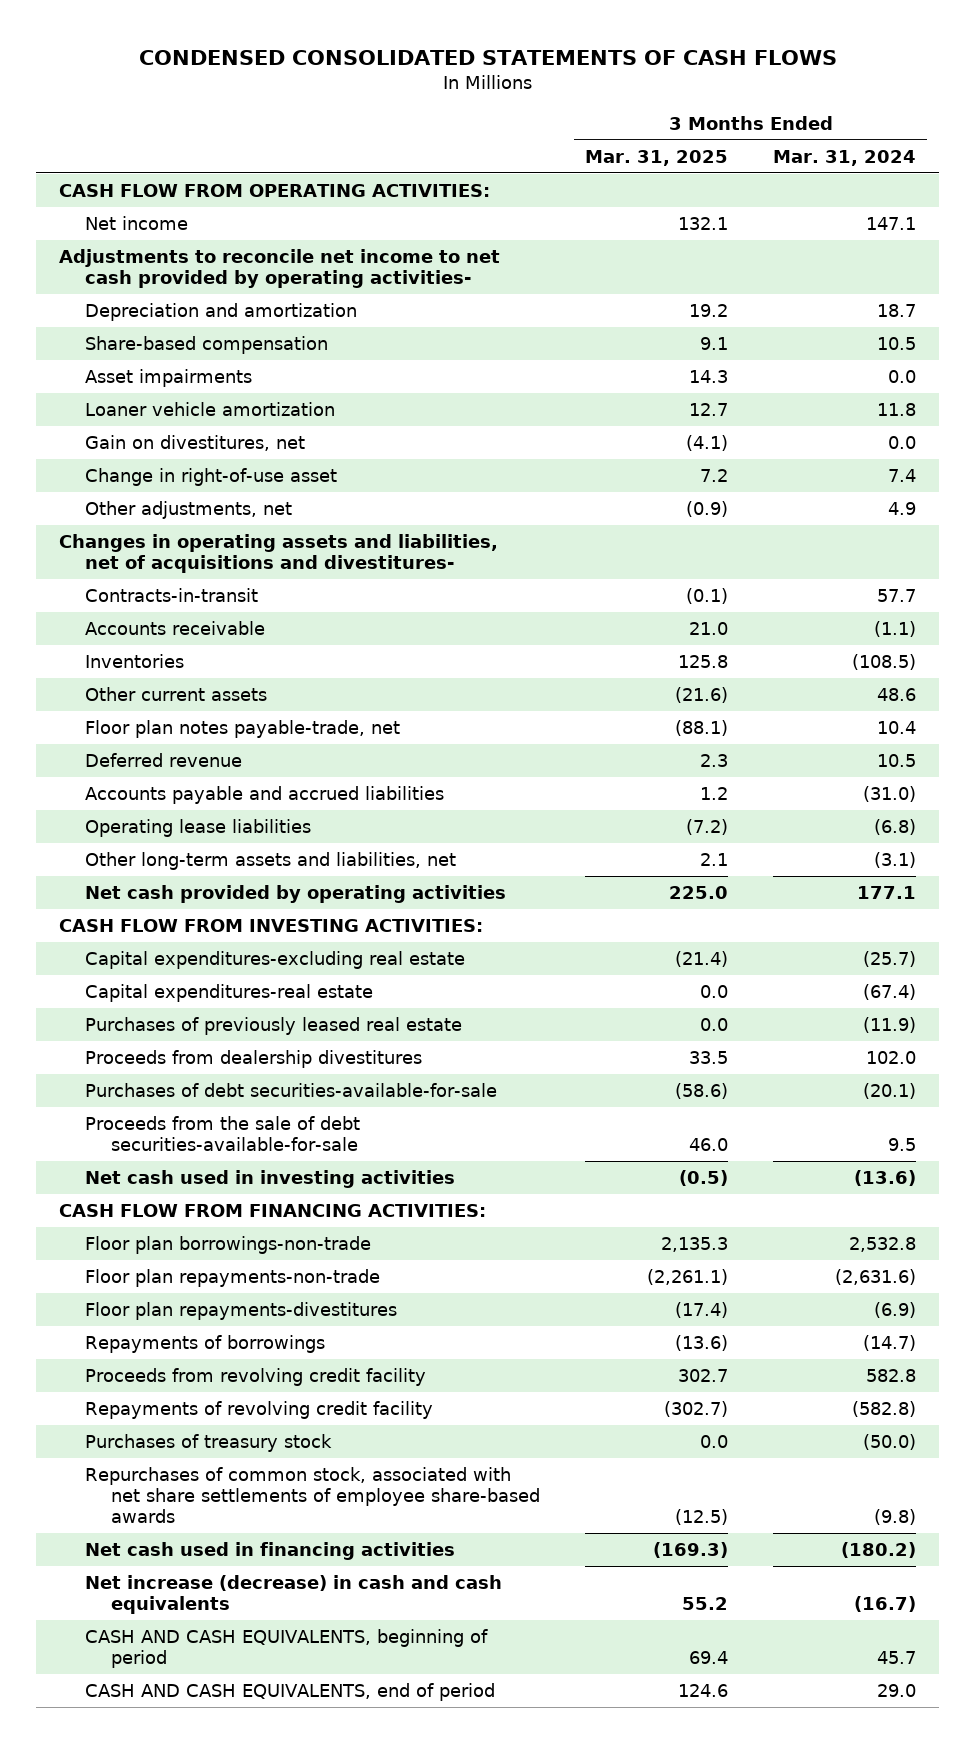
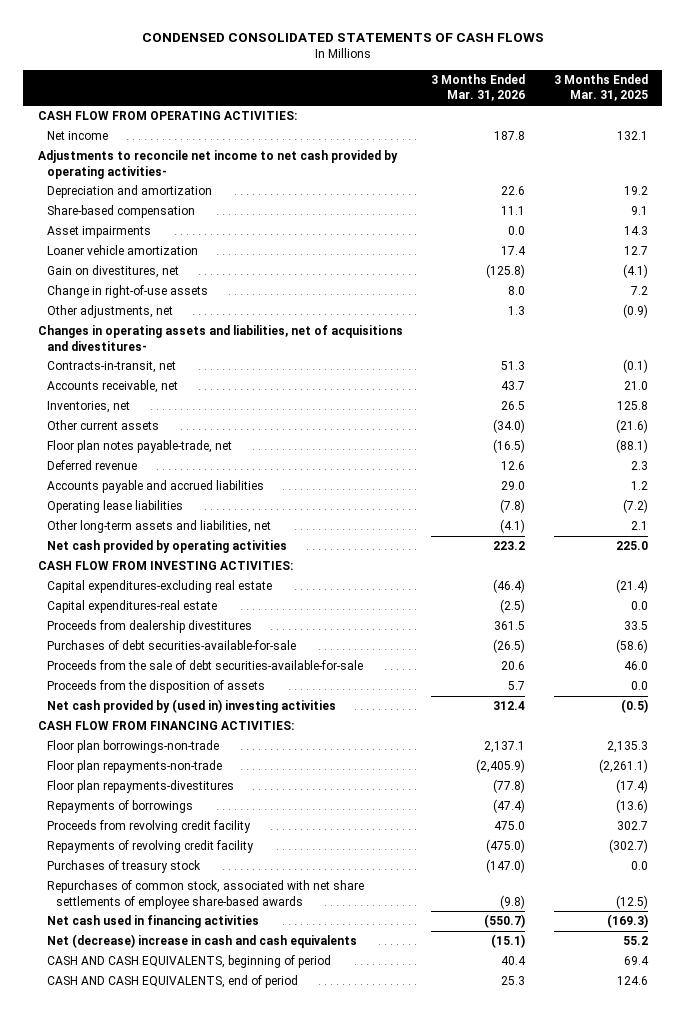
[773,149,917,166] Mar. 31, 2024 -> none
none -> [431,74,526,102] 3 Months Ended Mar. 31, 2026
[85,468,338,487] Change in right-of-use asset -> [46,285,208,299] Change in right-of-use assets
[85,588,259,603] Contracts-in-transit -> [46,361,176,374] Contracts-in-transit, net
[85,621,266,636] Accounts receivable -> [46,380,178,394] Accounts receivable, net
[85,654,185,669] Inventories -> [46,401,130,414] Inventories, net
[85,1017,463,1036] Purchases of previously leased real estate -> none
none -> [46,680,265,694] Proceeds from the disposition of assets
[85,1170,456,1189] Net cash used in investing activities -> [46,699,336,714] Net cash provided by (used in) investing activities
[85,1575,503,1614] Net increase (decrease) in cash and cash equivalents -> [46,934,357,949] Net (decrease) increase in cash and cash equivalents

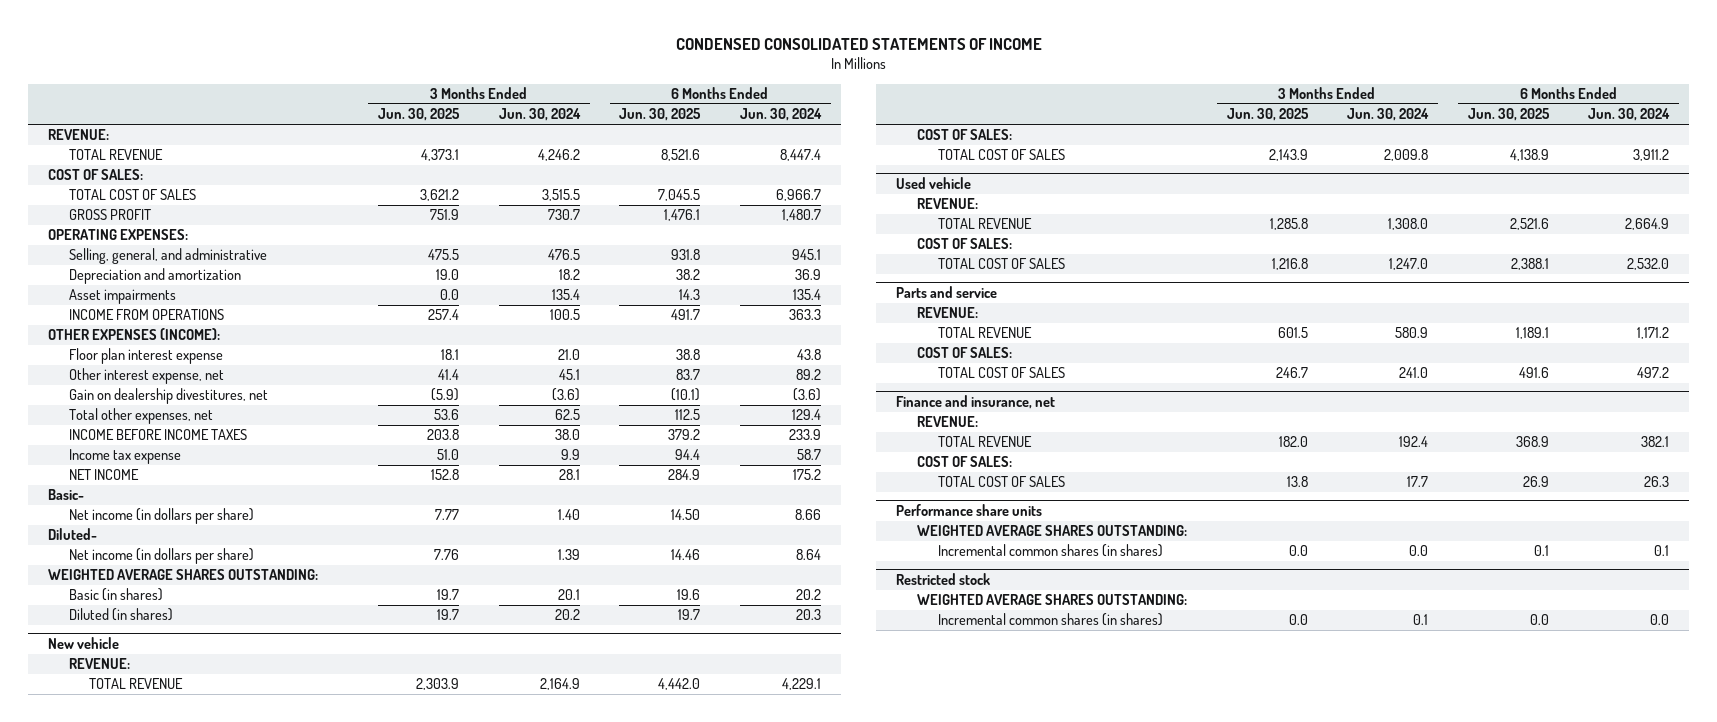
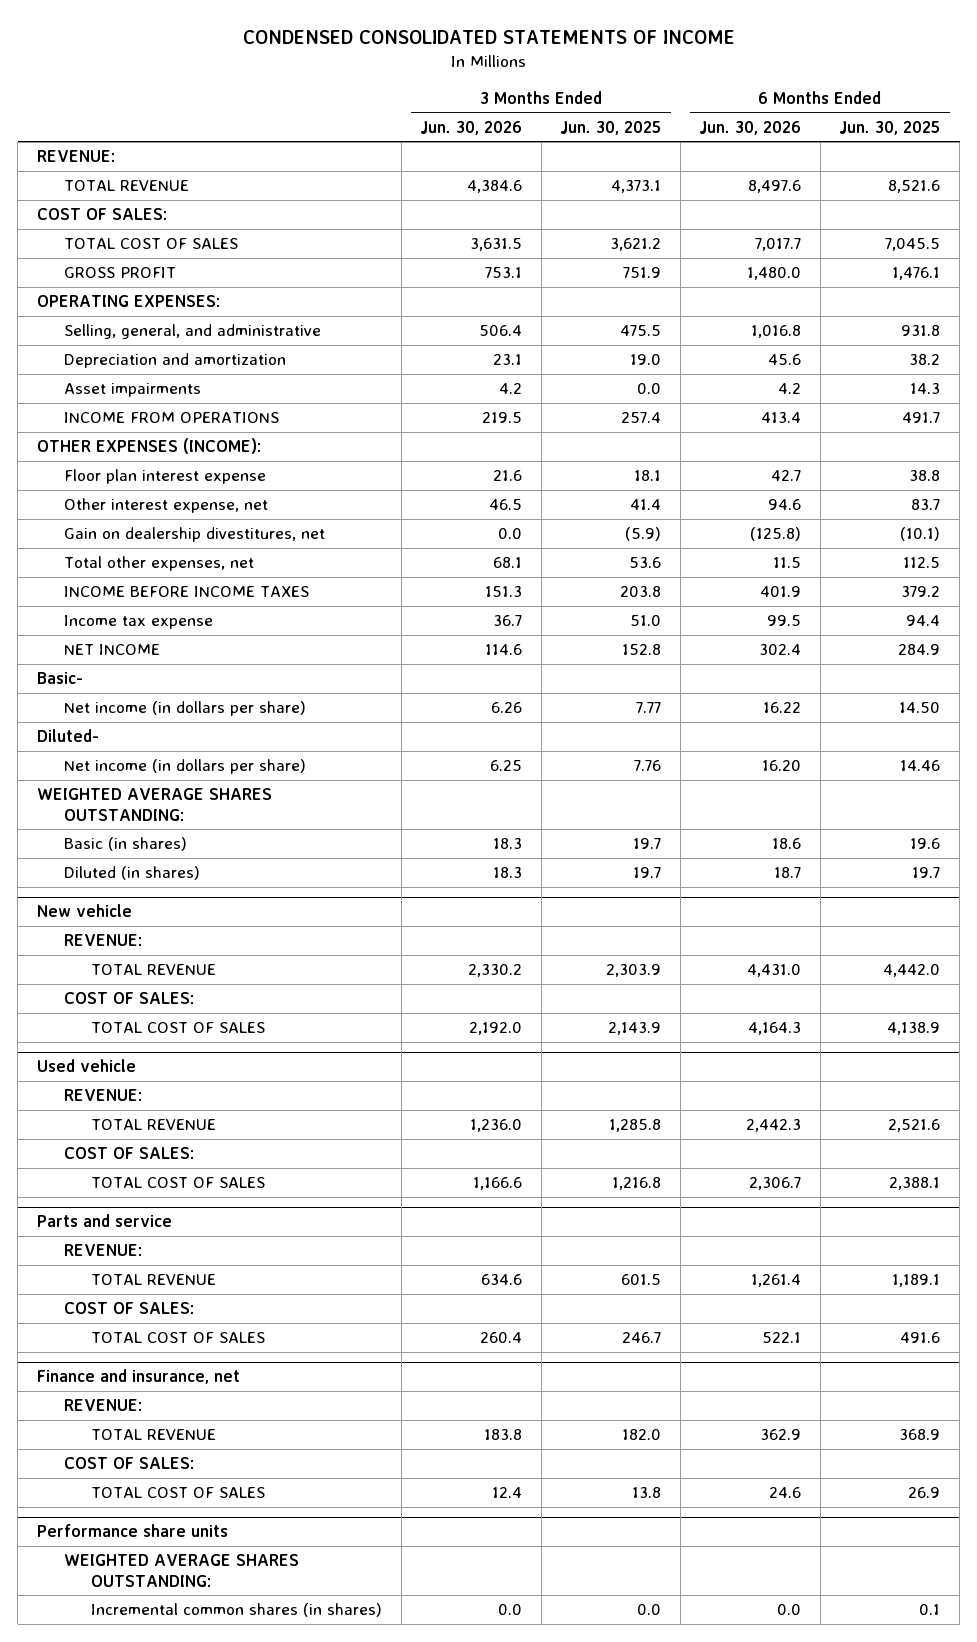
[498,108,581,122] Jun. 30, 2024 -> none
[740,108,823,122] Jun. 30, 2024 -> none
none -> [420,120,523,135] Jun. 30, 2026
none -> [699,120,802,135] Jun. 30, 2026
[896,572,991,585] Restricted stock -> none
[917,594,1188,606] WEIGHTED AVERAGE SHARES OUTSTANDING: -> none
[937,613,1163,627] Incremental common shares (in shares) -> none

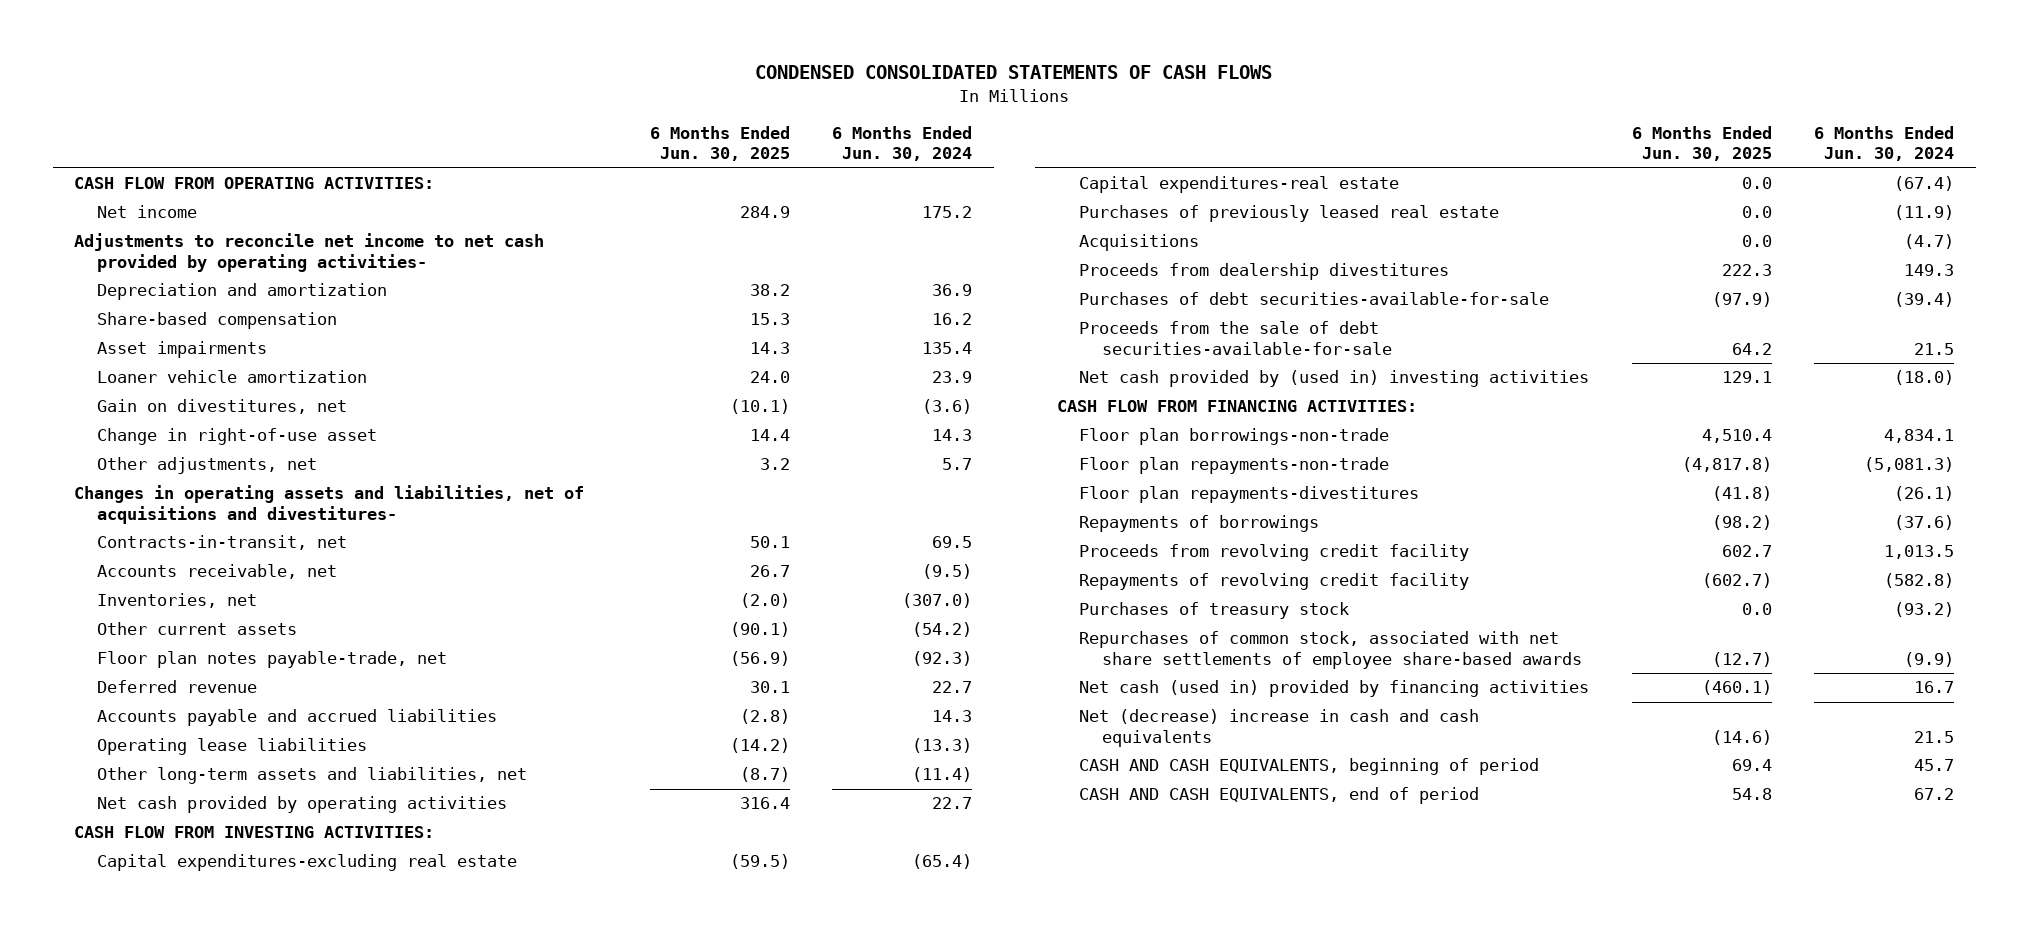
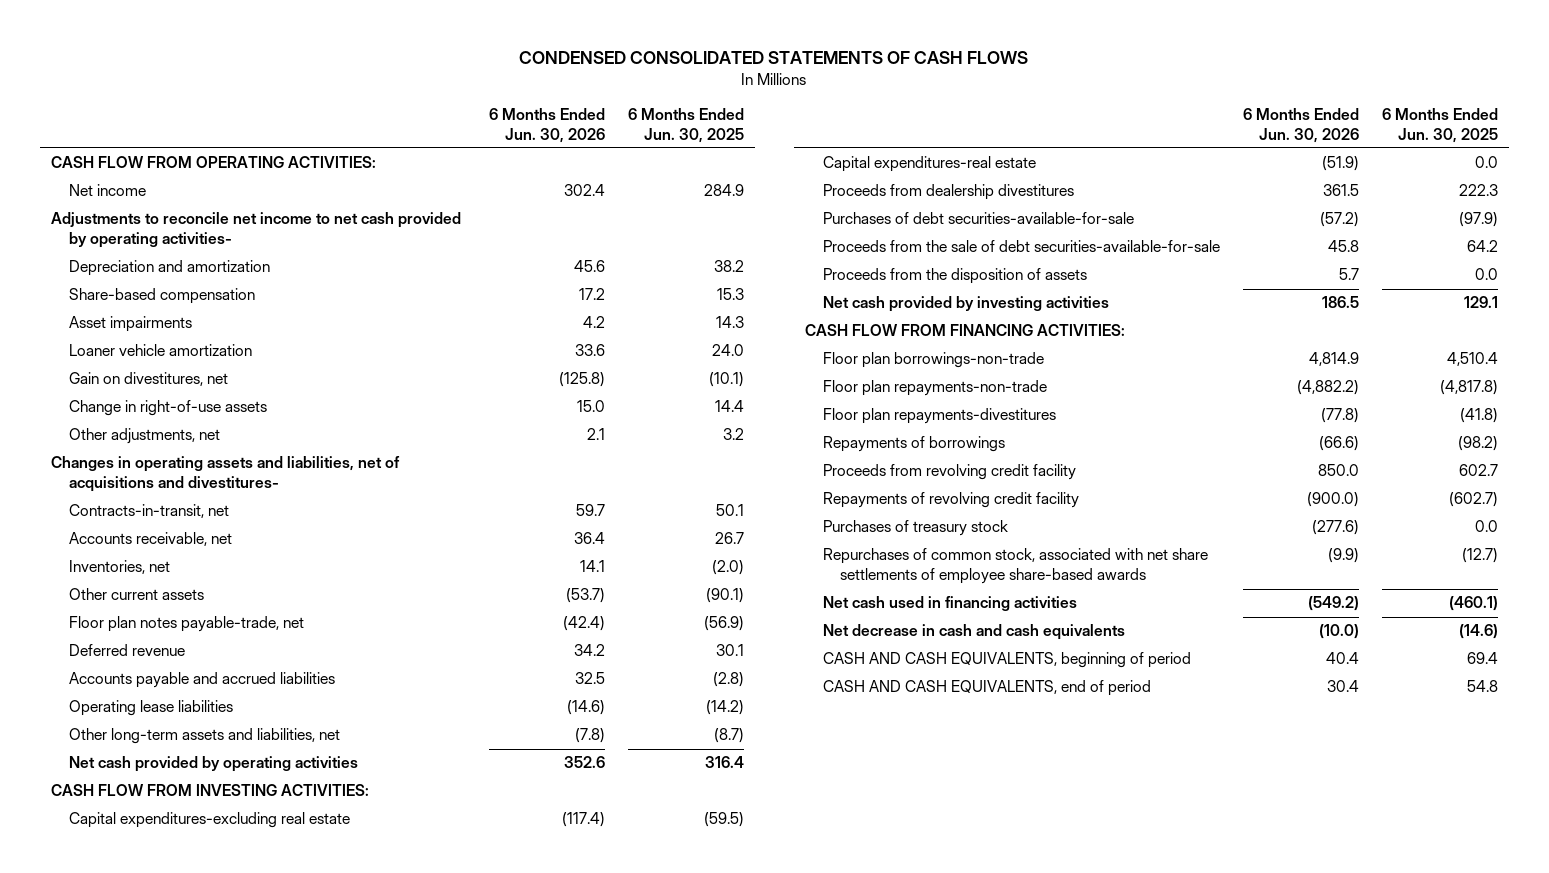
[832,125,973,162] 6 Months Ended Jun. 30, 2024 -> none
none -> [488,107,605,143] 6 Months Ended Jun. 30, 2026
[97,428,378,446] Change in right-of-use asset -> [69,400,268,417] Change in right-of-use assets
[1079,205,1500,223] Purchases of previously leased real estate -> none
[1079,234,1200,252] Acquisitions -> none
none -> [822,268,1087,285] Proceeds from the disposition of assets
[1079,370,1590,388] Net cash provided by (used in) investing activities -> [822,296,1109,313] Net cash provided by investing activities
[1079,680,1590,698] Net cash (used in) provided by financing activities -> [822,596,1077,612] Net cash used in financing activities
[1079,709,1480,748] Net (decrease) increase in cash and cash equivalents -> [822,624,1125,641] Net decrease in cash and cash equivalents

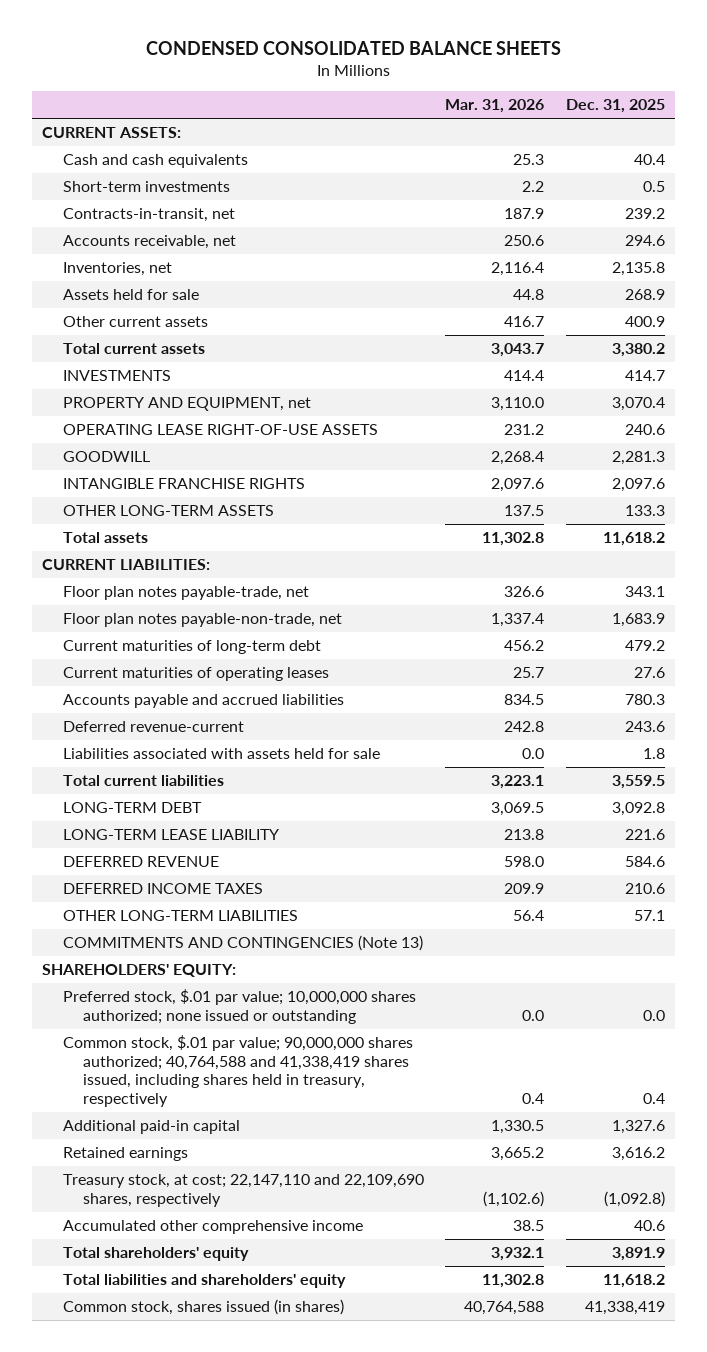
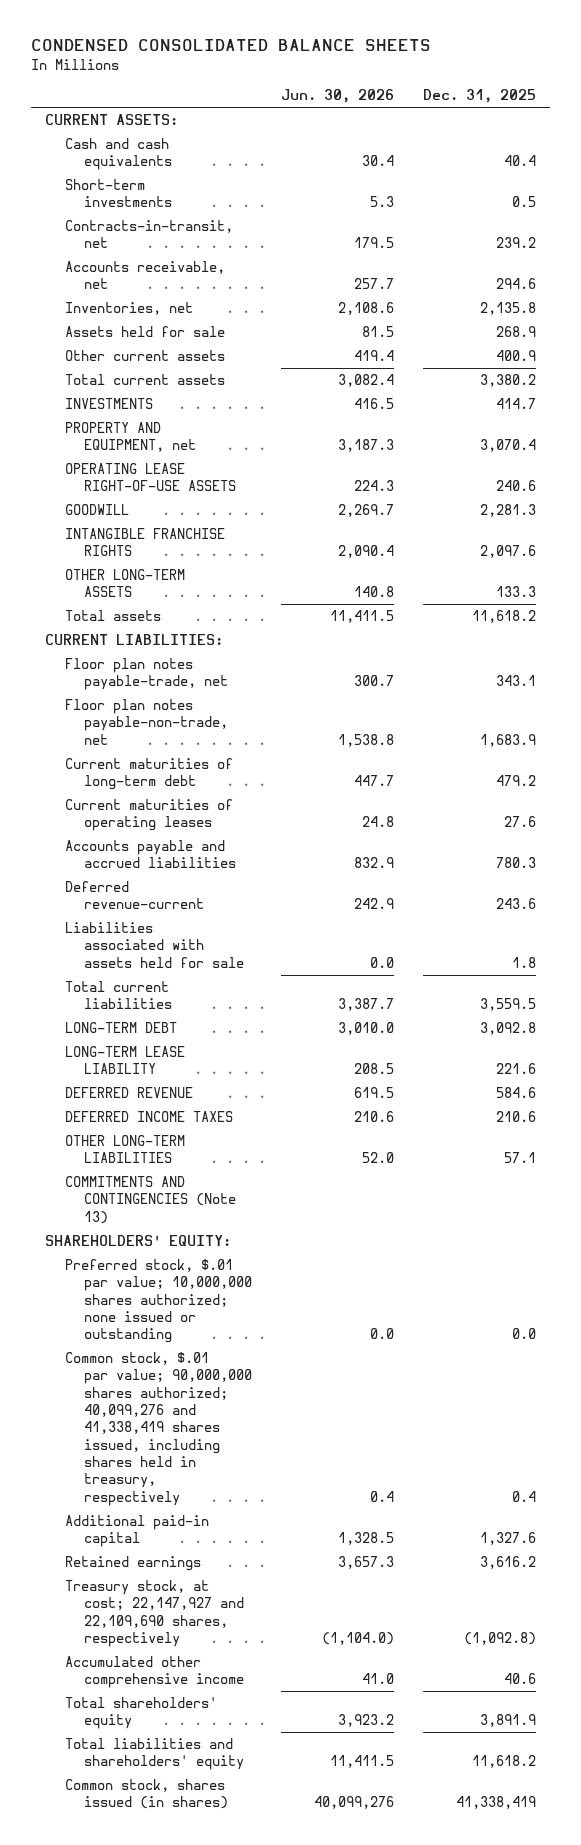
[445,99,545,114] Mar. 31, 2026 -> none
none -> [280,89,394,104] Jun. 30, 2026
[62,1034,413,1108] Common stock, $.01 par value; 90,000,000 shares authorized; 40,764,588 and 41,338,419 shares issued, including shares held in treasury, respectively -> [64,1352,253,1506] Common stock, $.01 par value; 90,000,000 shares authorized; 40,099,276 and 41,338,419 shares issued, including shares held in treasury, respectively
[62,1173,424,1207] Treasury stock, at cost; 22,147,110 and 22,109,690 shares, respectively -> [64,1580,245,1648] Treasury stock, at cost; 22,147,927 and 22,109,690 shares, respectively

